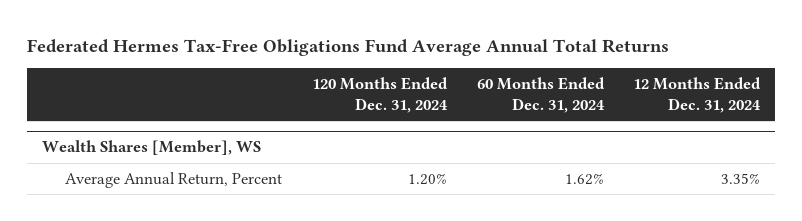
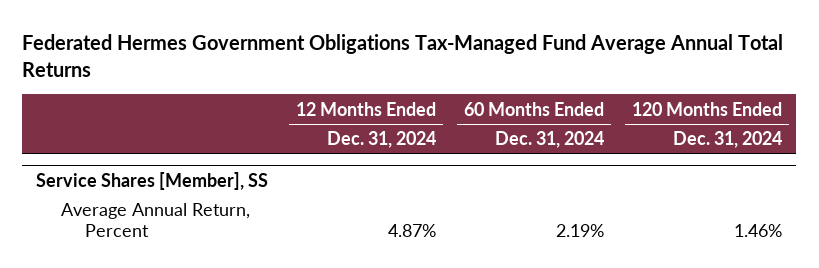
[26,39,669,57] Federated Hermes Tax-Free Obligations Fund Average Annual Total Returns -> [22,33,784,77] Federated Hermes Government Obligations Tax-Managed Fund Average Annual Total Returns
[41,140,261,156] Wealth Shares [Member], WS -> none
none -> [36,171,269,190] Service Shares [Member], SS
[407,172,447,185] 1.20% -> [734,224,783,238] 1.46%
[564,172,604,185] 1.62% -> [556,224,605,238] 2.19%
[721,172,761,184] 3.35% -> [388,224,437,238] 4.87%

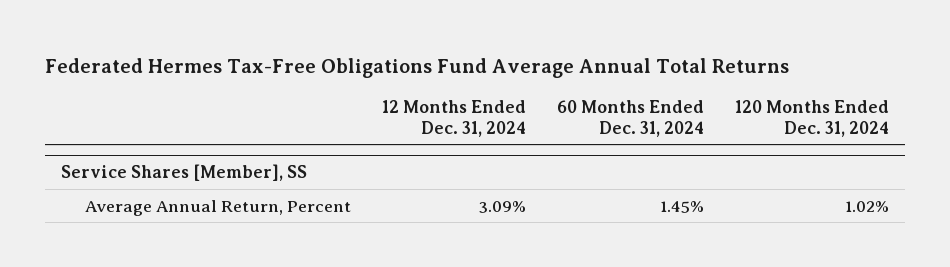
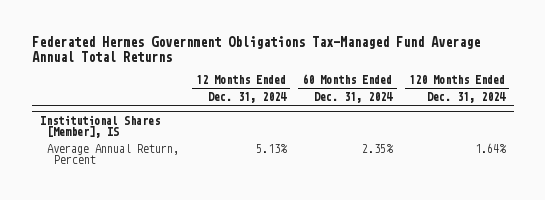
[45,57,790,78] Federated Hermes Tax-Free Obligations Fund Average Annual Total Returns -> [31,35,480,62] Federated Hermes Government Obligations Tax-Managed Fund Average Annual Total Returns
[60,164,307,182] Service Shares [Member], SS -> none
none -> [40,114,161,138] Institutional Shares [Member], IS
[478,200,526,213] 3.09% -> [255,143,288,153] 5.13%
[660,200,705,213] 1.45% -> [362,143,395,153] 2.35%
[845,200,890,212] 1.02% -> [475,142,508,153] 1.64%

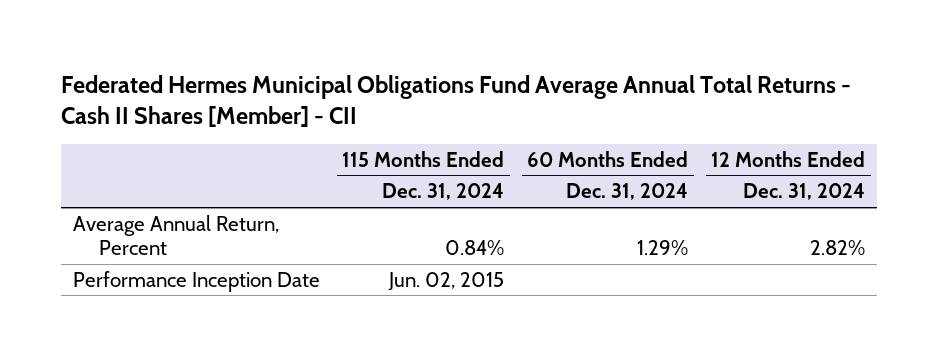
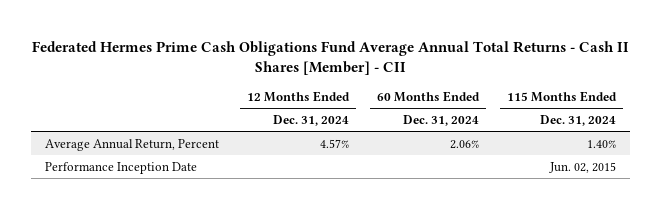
[61,74,852,128] Federated Hermes Municipal Obligations Fund Average Annual Total Returns - Cash II Shares [Member] - CII -> [31,40,629,75] Federated Hermes Prime Cash Obligations Fund Average Annual Total Returns - Cash II Shares [Member] - CII
[445,240,505,256] 0.84% -> [587,139,617,148] 1.40%
[637,240,689,256] 1.29% -> [450,139,480,149] 2.06%
[810,240,866,256] 2.82% -> [320,138,350,148] 4.57%

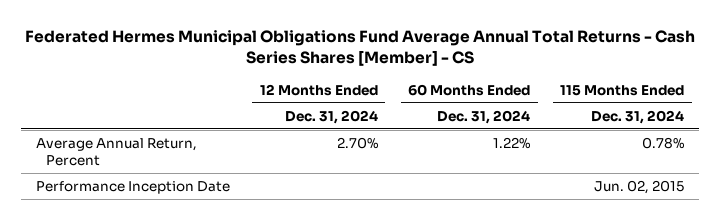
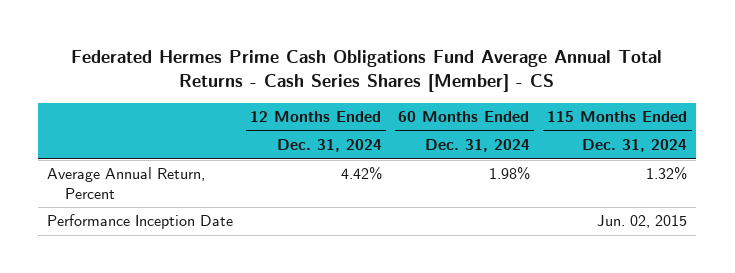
[25,30,696,67] Federated Hermes Municipal Obligations Fund Average Annual Total Returns - Cash Series Shares [Member] - CS -> [71,49,663,93] Federated Hermes Prime Cash Obligations Fund Average Annual Total Returns - Cash Series Shares [Member] - CS
[336,136,378,149] 2.70% -> [340,166,382,181] 4.42%
[493,136,531,149] 1.22% -> [488,166,530,181] 1.98%
[642,136,685,149] 0.78% -> [646,166,688,181] 1.32%

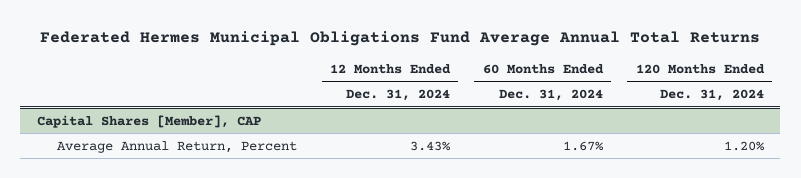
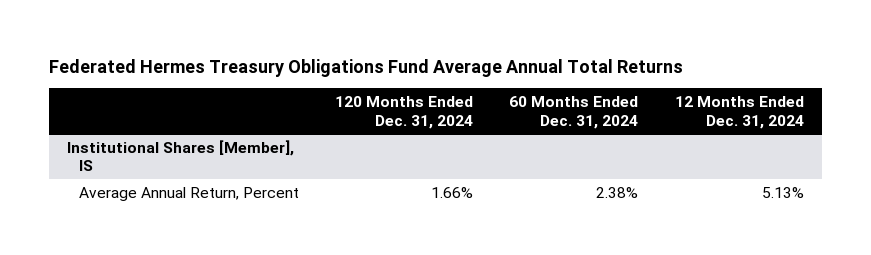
[40,31,761,47] Federated Hermes Municipal Obligations Fund Average Annual Total Returns -> [48,58,683,77] Federated Hermes Treasury Obligations Fund Average Annual Total Returns
[36,114,261,128] Capital Shares [Member], CAP -> none
none -> [67,139,295,172] Institutional Shares [Member], IS
[409,140,451,151] 3.43% -> [761,186,804,198] 5.13%
[562,140,604,151] 1.67% -> [596,186,639,198] 2.38%
[723,140,765,151] 1.20% -> [431,186,474,198] 1.66%

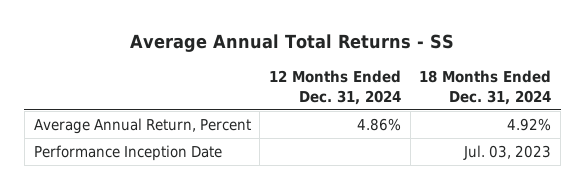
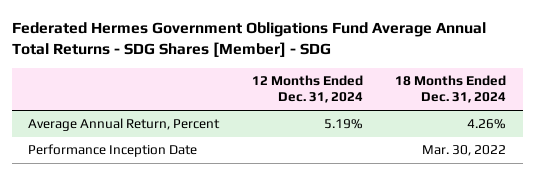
[130,33,455,52] Average Annual Total Returns - SS -> [11,22,486,58] Federated Hermes Government Obligations Fund Average Annual Total Returns - SDG Shares [Member] - SDG
[356,118,401,132] 4.86% -> [323,119,363,130] 5.19%
[507,118,552,132] 4.92% -> [467,119,507,130] 4.26%
[463,145,552,161] Jul. 03, 2023 -> [422,145,507,157] Mar. 30, 2022

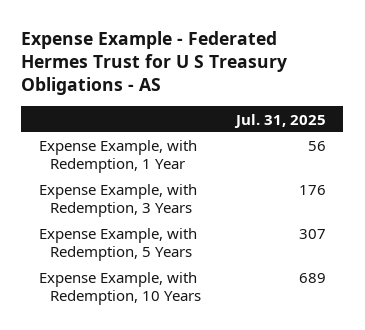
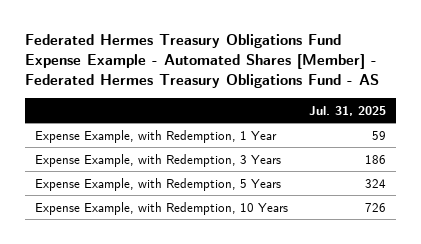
[21,30,288,96] Expense Example - Federated Hermes Trust for U S Treasury Obligations - AS -> [25,34,380,89] Federated Hermes Treasury Obligations Fund Expense Example - Automated Shares [Member] - Federated Hermes Treasury Obligations Fund - AS
[307,141,326,152] 56 -> [372,130,387,140] 59
[298,185,326,196] 176 -> [365,154,387,164] 186
[298,229,326,240] 307 -> [365,178,387,188] 324
[298,273,326,284] 689 -> [365,202,387,212] 726

